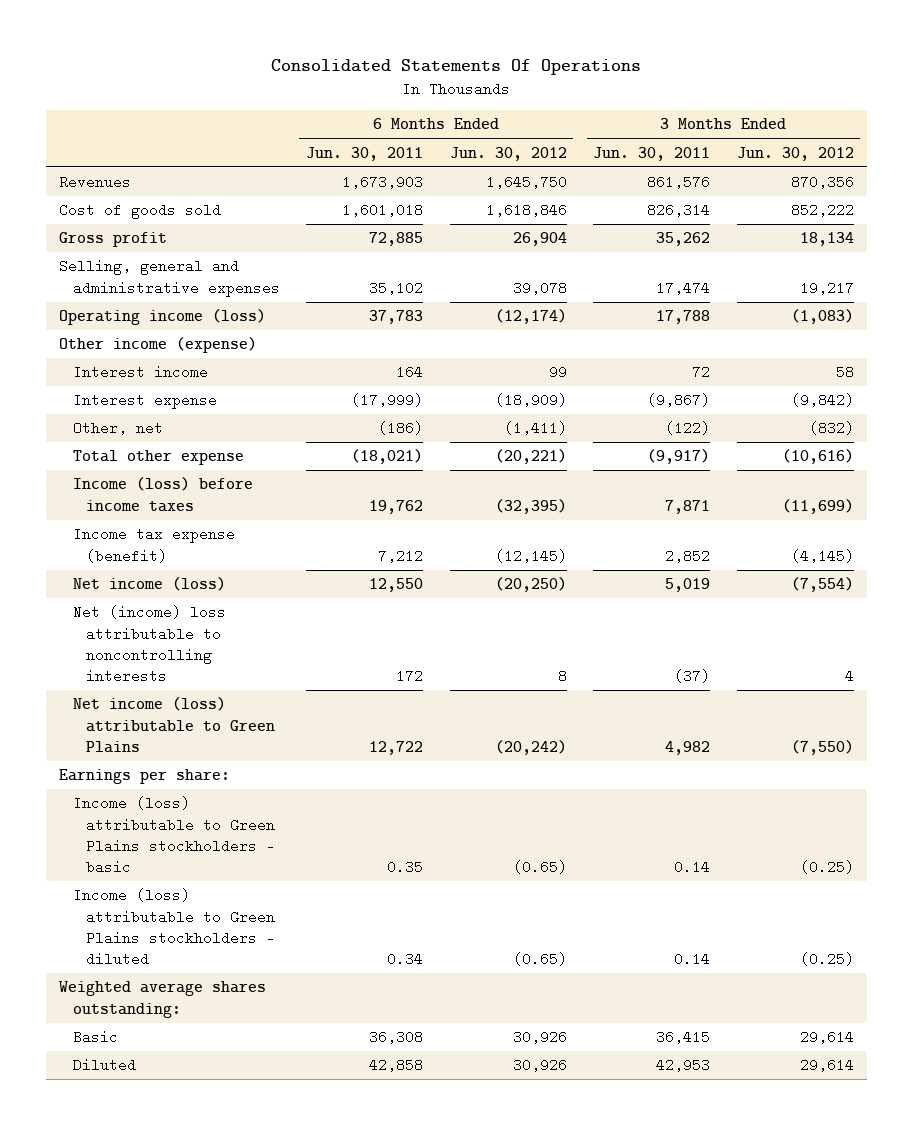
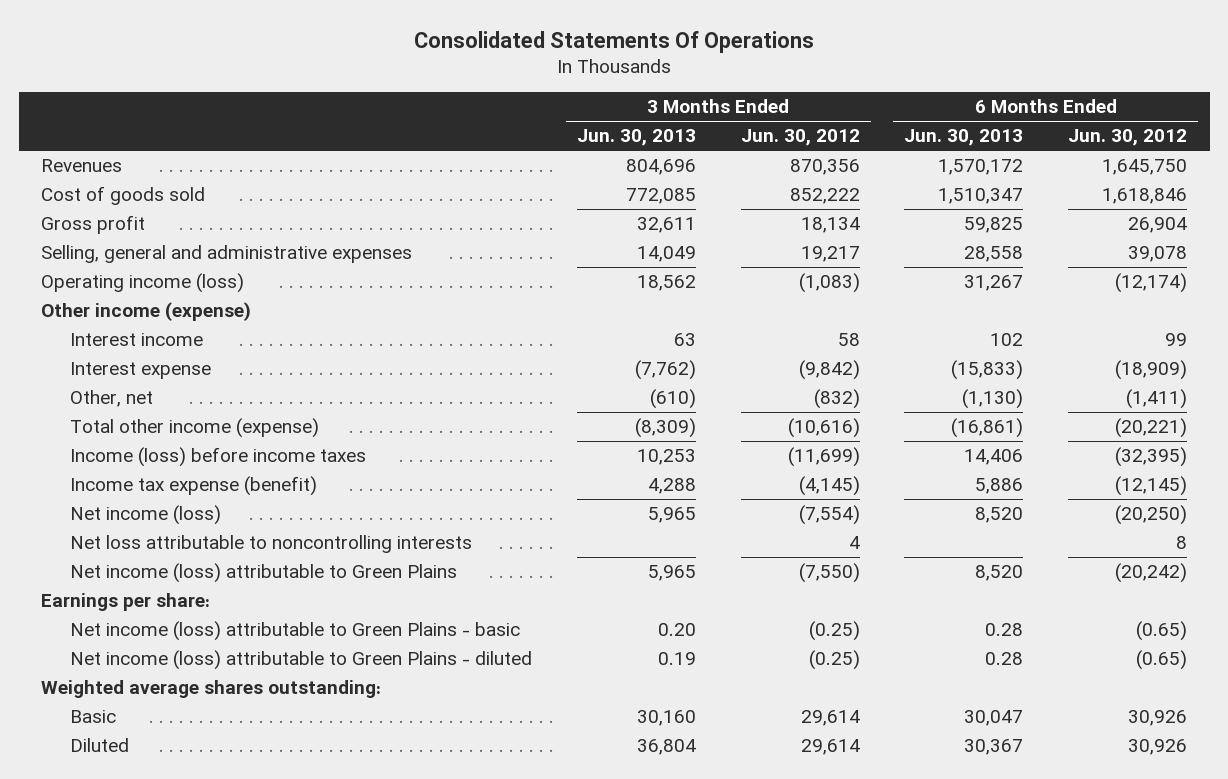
[306,146,424,161] Jun. 30, 2011 -> none
[593,146,711,161] Jun. 30, 2011 -> none
none -> [576,129,696,147] Jun. 30, 2013
none -> [904,129,1024,147] Jun. 30, 2013
[72,450,244,466] Total other expense -> [70,418,320,439] Total other income (expense)
[72,605,226,684] Net (income) loss attributable to noncontrolling interests -> [70,535,473,554] Net loss attributable to noncontrolling interests
[72,796,275,875] Income (loss) attributable to Green Plains stockholders - basic -> [70,621,521,642] Net income (loss) attributable to Green Plains - basic
[72,888,275,967] Income (loss) attributable to Green Plains stockholders - diluted -> [70,650,533,671] Net income (loss) attributable to Green Plains - diluted

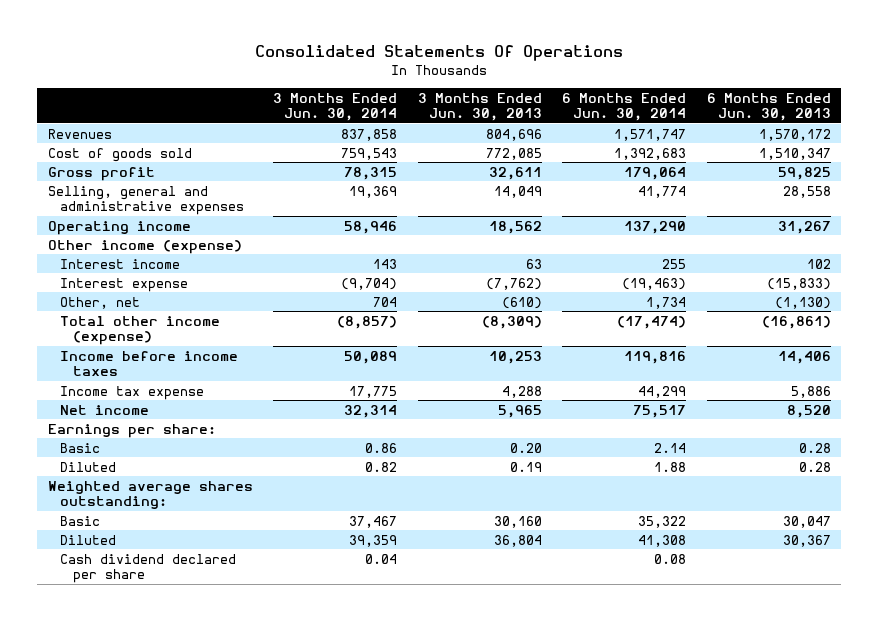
[740,129,860,147] Jun. 30, 2012 -> none
[1068,129,1188,147] Jun. 30, 2012 -> none
none -> [273,92,398,122] 3 Months Ended Jun. 30, 2014
none -> [562,92,687,122] 6 Months Ended Jun. 30, 2014
[41,273,245,294] Operating income (loss) -> [47,220,191,235] Operating income
[70,535,473,554] Net loss attributable to noncontrolling interests -> none
[70,563,458,584] Net income (loss) attributable to Green Plains -> none
[70,447,367,468] Income (loss) before income taxes -> [60,350,239,376] Income before income taxes
[70,476,318,497] Income tax expense (benefit) -> [60,385,205,400] Income tax expense
[70,505,222,526] Net income (loss) -> [60,404,150,415] Net income
[70,621,521,642] Net income (loss) attributable to Green Plains - basic -> [60,442,101,453] Basic
[70,650,533,671] Net income (loss) attributable to Green Plains - diluted -> [60,461,117,472] Diluted
none -> [60,553,237,583] Cash dividend declared per share

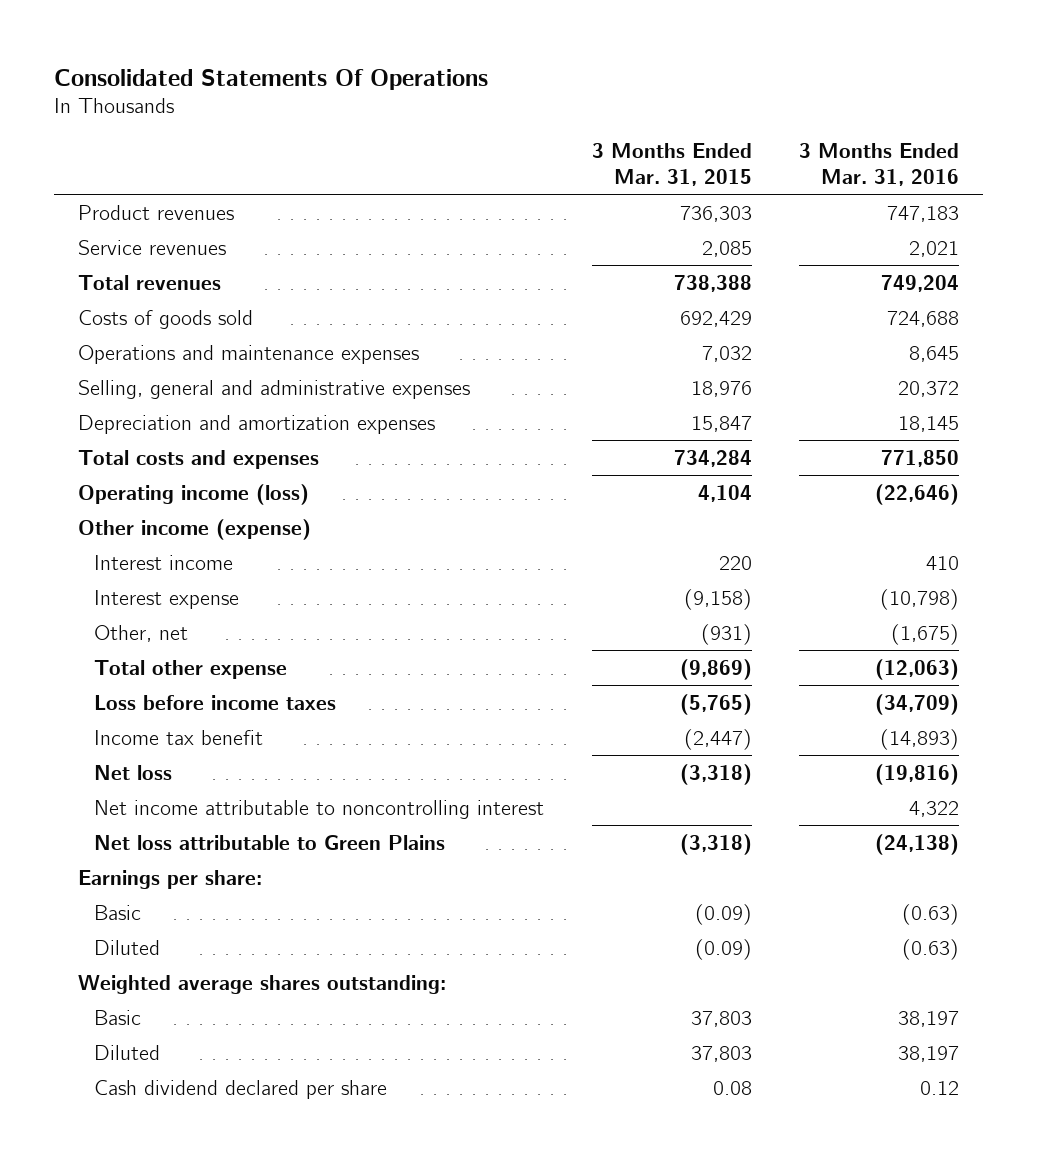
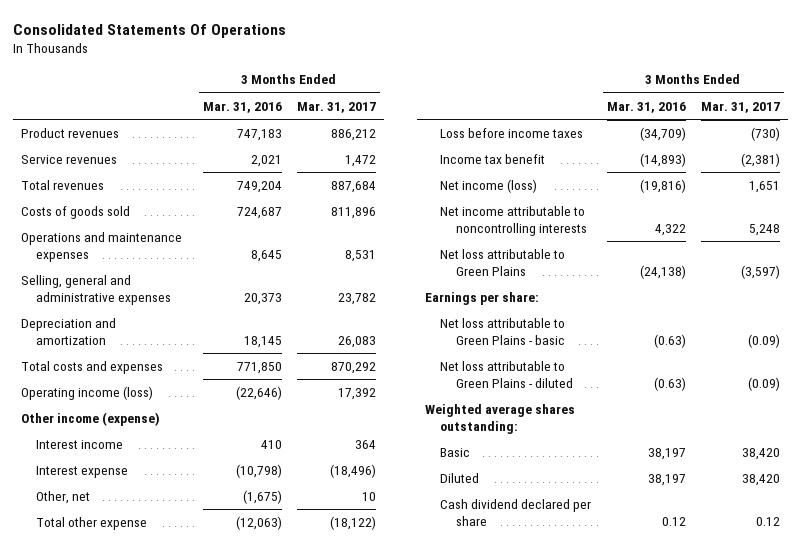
[591,143,752,186] 3 Months Ended Mar. 31, 2015 -> none
none -> [296,101,376,113] Mar. 31, 2017
[887,310,960,327] 724,688 -> [236,206,282,219] 724,687
[898,380,960,397] 20,372 -> [243,292,282,305] 20,373
[78,414,436,434] Depreciation and amortization expenses -> [21,317,117,345] Depreciation and amortization
[94,764,173,780] Net loss -> [440,178,538,193] Net income (loss)
[94,799,545,819] Net income attributable to noncontrolling interest -> [440,205,587,236] Net income attributable to noncontrolling interests
[94,904,142,920] Basic -> [440,317,566,345] Net loss attributable to Green Plains - basic
[94,939,161,955] Diluted -> [440,360,573,388] Net loss attributable to Green Plains - diluted

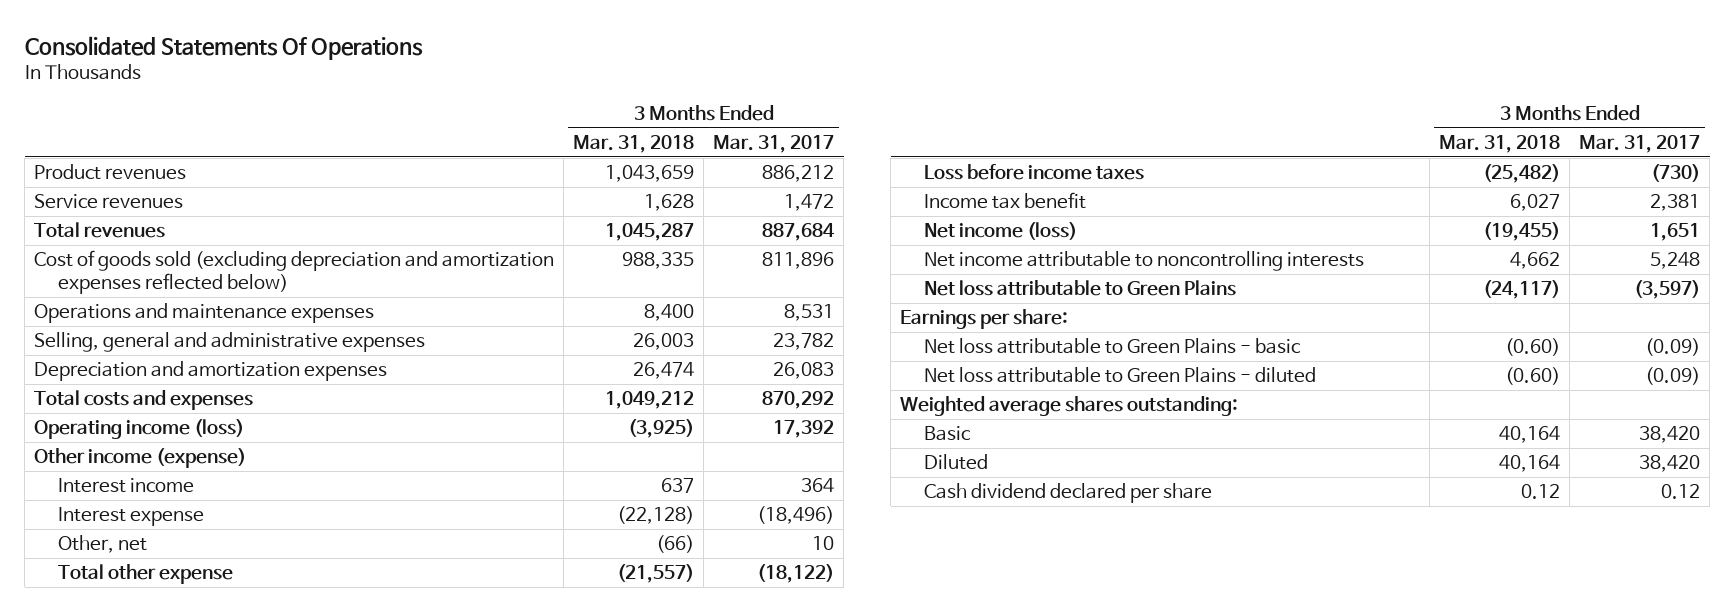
[202,101,282,113] Mar. 31, 2016 -> none
none -> [573,135,695,154] Mar. 31, 2018
[21,205,131,219] Costs of goods sold -> [34,250,555,295] Cost of goods sold (excluding depreciation and amortization expenses reflected below)
[21,317,117,345] Depreciation and amortization -> [34,361,388,382] Depreciation and amortization expenses
[740,152,780,167] (2,381) -> [1650,194,1701,212] 2,381

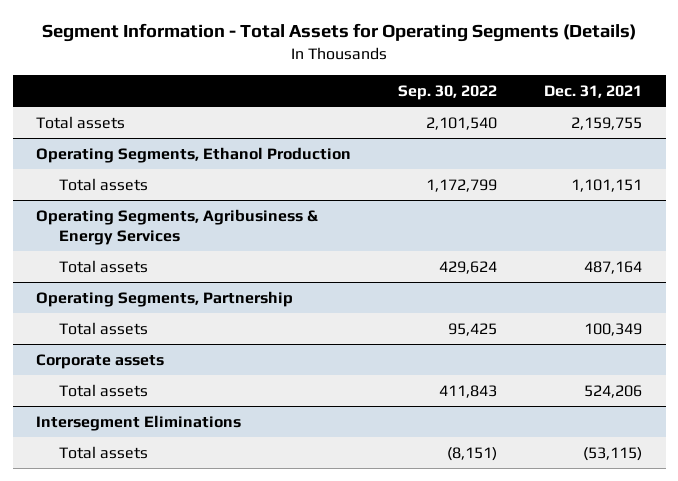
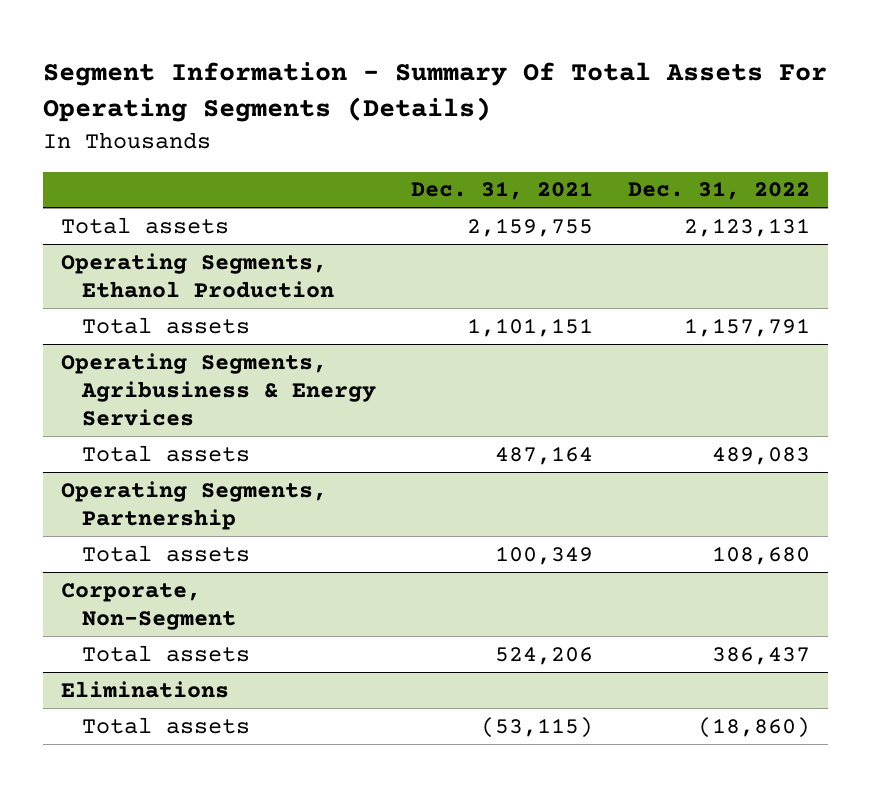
[42,23,637,43] Segment Information - Total Assets for Operating Segments (Details) -> [43,61,828,123] Segment Information - Summary Of Total Assets For Operating Segments (Details)
[398,84,498,100] Sep. 30, 2022 -> none
none -> [628,181,811,201] Dec. 31, 2022
[36,353,165,369] Corporate assets -> [61,582,236,630] Corporate, Non-Segment
[36,414,242,431] Intersegment Eliminations -> [61,680,230,698] Eliminations

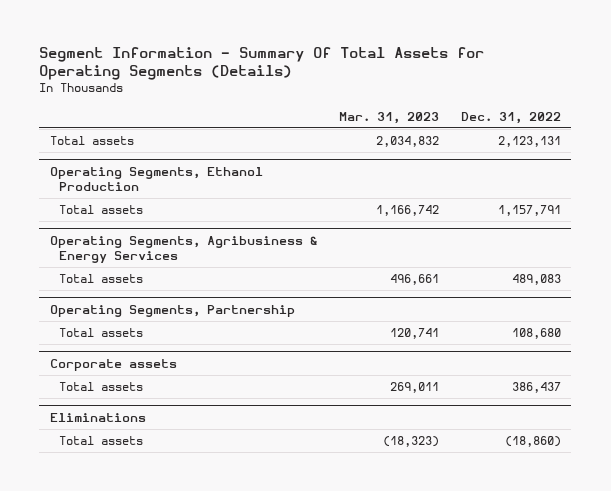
[43,61,828,123] Segment Information - Summary Of Total Assets For Operating Segments (Details) -> [39,46,485,81] Segment Information - Summary Of Total Assets for Operating Segments (Details)
[411,181,594,201] Dec. 31, 2021 -> none
none -> [338,111,439,124] Mar. 31, 2023
[61,582,236,630] Corporate, Non-Segment -> [50,358,178,371] Corporate assets

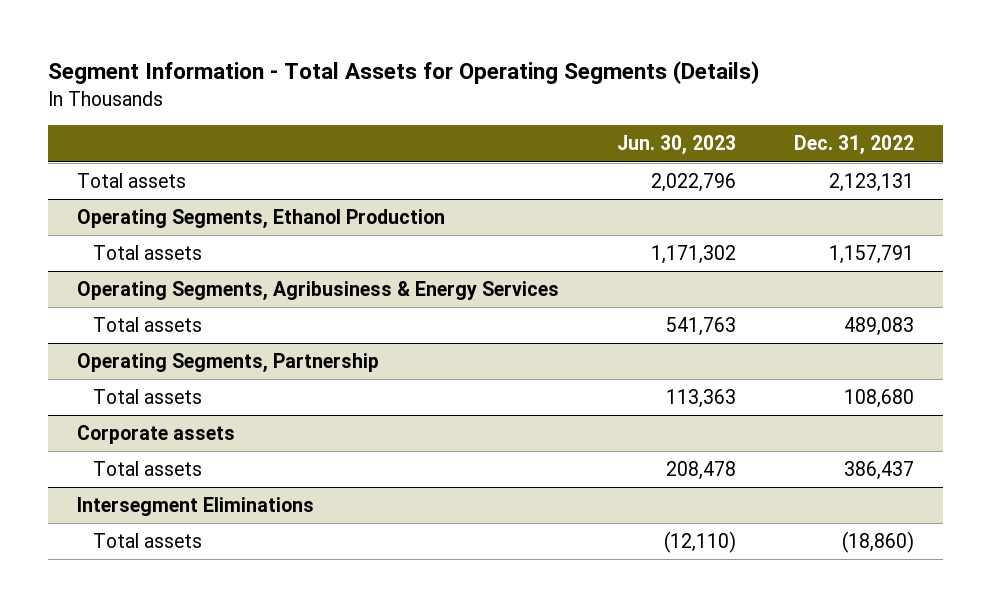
[39,46,485,81] Segment Information - Summary Of Total Assets for Operating Segments (Details) -> [48,61,760,85] Segment Information - Total Assets for Operating Segments (Details)
[338,111,439,124] Mar. 31, 2023 -> none
none -> [617,135,737,156] Jun. 30, 2023
[50,412,147,422] Eliminations -> [77,497,315,517] Intersegment Eliminations

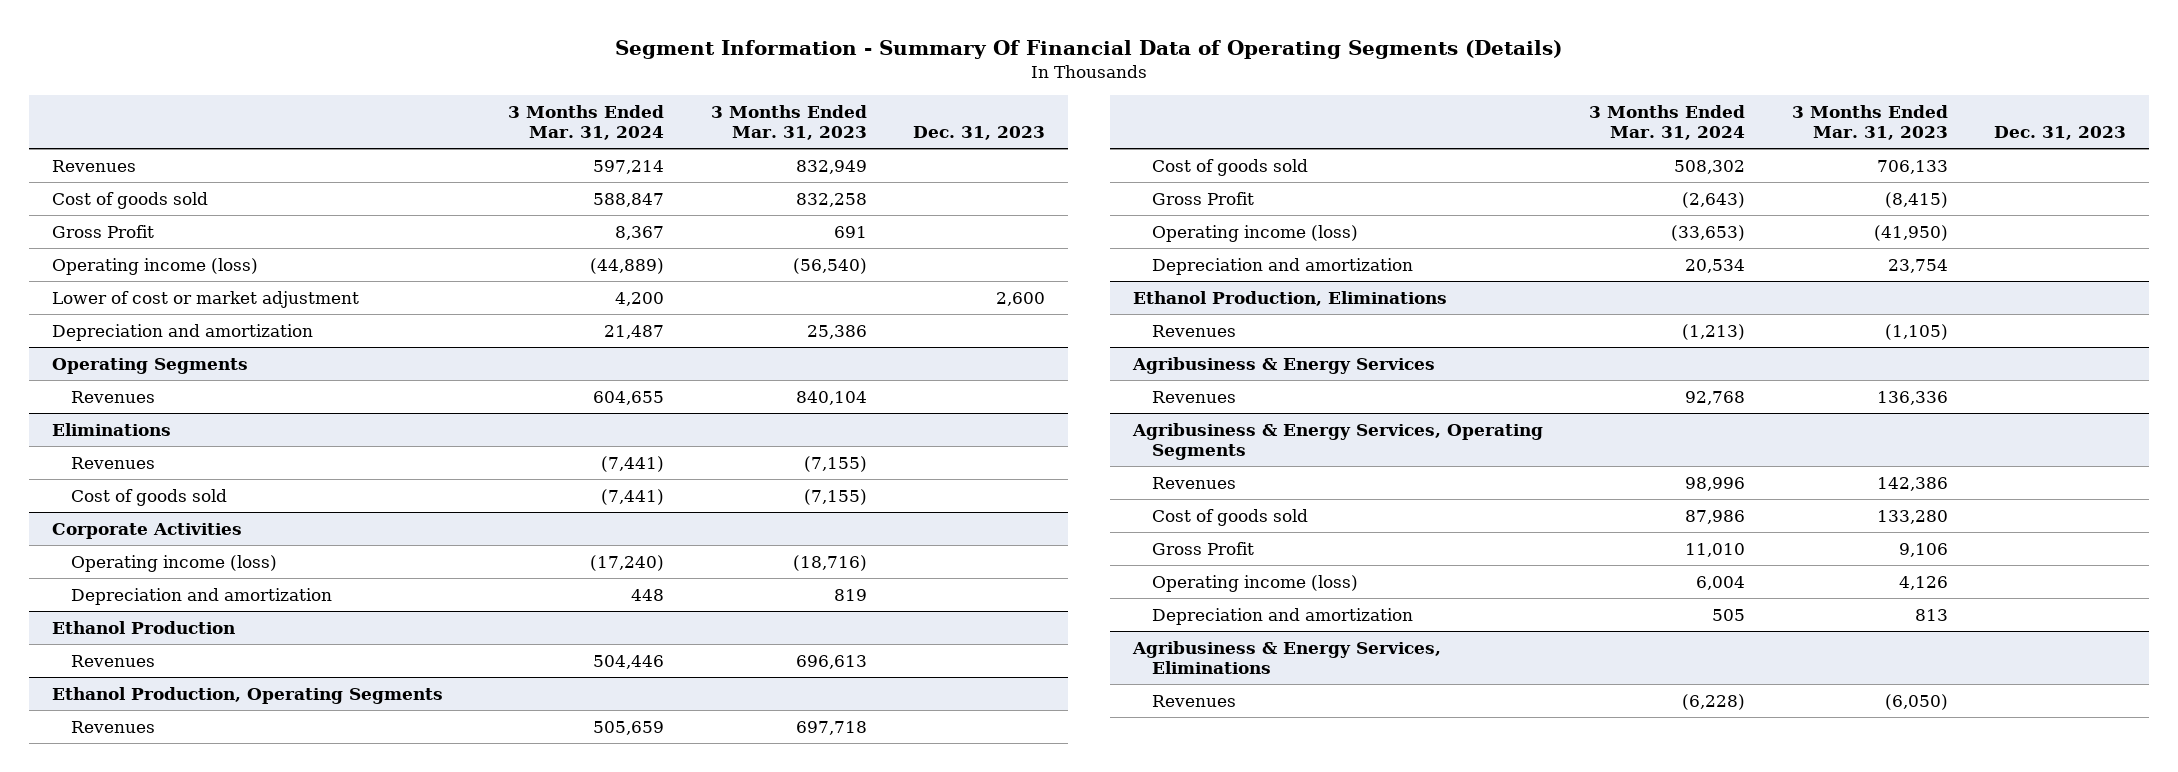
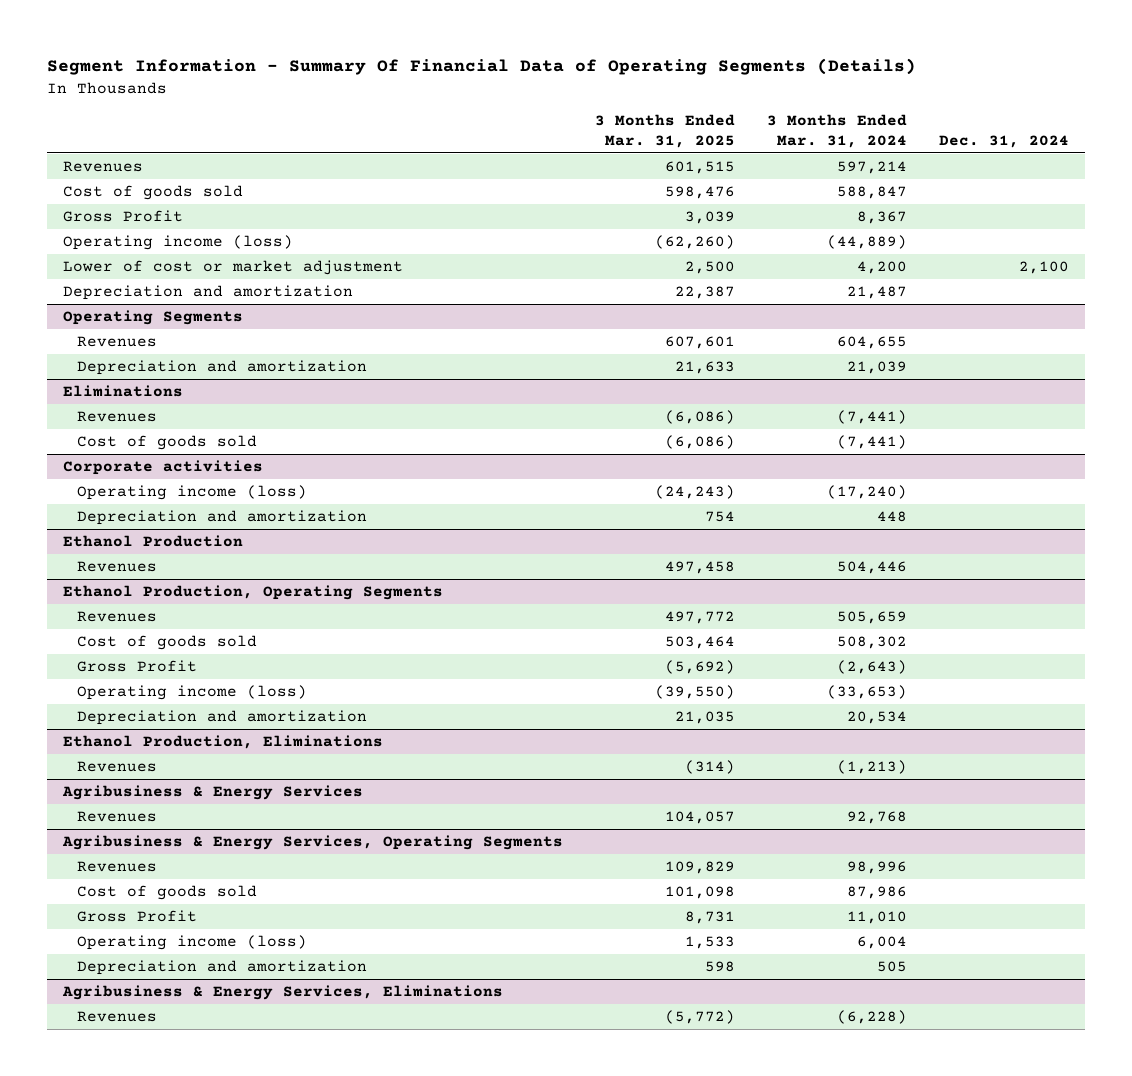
[710,104,867,140] 3 Months Ended Mar. 31, 2023 -> none
[912,125,1045,140] Dec. 31, 2023 -> none
none -> [594,114,735,149] 3 Months Ended Mar. 31, 2025
none -> [938,135,1069,149] Dec. 31, 2024
none -> [76,359,367,375] Depreciation and amortization
[52,522,243,539] Corporate Activities -> [62,459,263,475] Corporate activities

